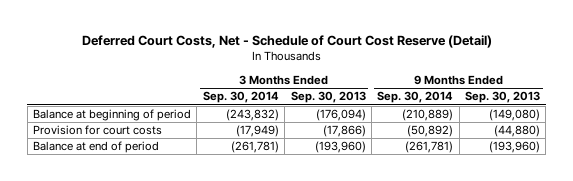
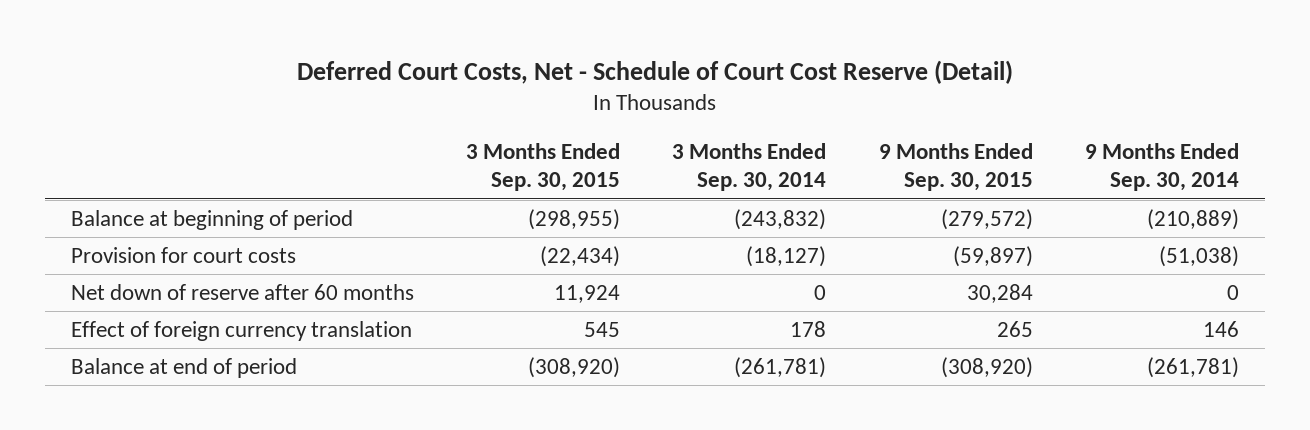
[290,91,366,104] Sep. 30, 2013 -> none
[465,91,541,104] Sep. 30, 2013 -> none
none -> [466,142,621,192] 3 Months Ended Sep. 30, 2015
none -> [878,142,1033,192] 9 Months Ended Sep. 30, 2015
[235,125,279,138] (17,949) -> [746,246,827,268] (18,127)
[407,125,454,138] (50,892) -> [1158,246,1239,268] (51,038)
none -> [70,284,414,301] Net down of reserve after 60 months
none -> [70,321,412,342] Effect of foreign currency translation

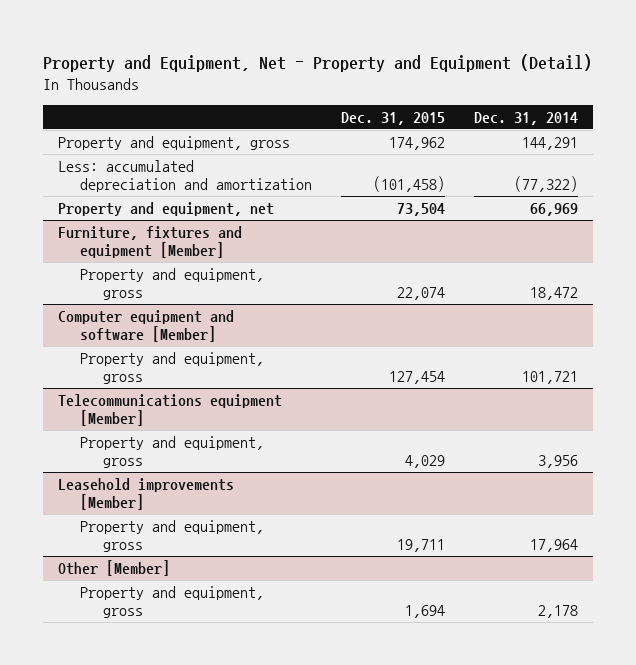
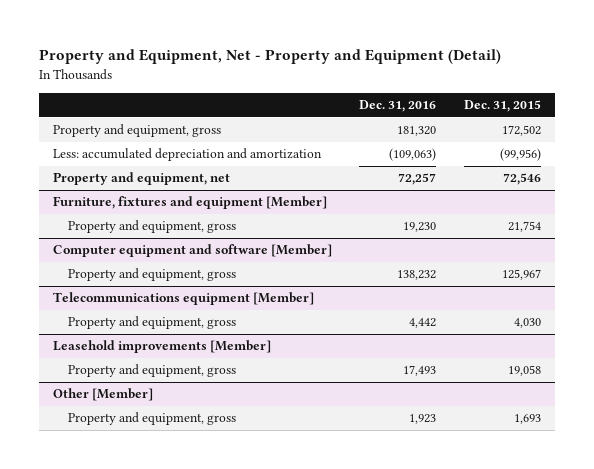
[474,111,579,125] Dec. 31, 2014 -> none
none -> [359,100,437,113] Dec. 31, 2016
[389,137,446,151] 174,962 -> [501,125,541,137] 172,502
[373,176,446,193] (101,458) -> [499,148,541,162] (99,956)
[397,203,446,217] 73,504 -> [502,173,541,186] 72,546
[397,287,446,301] 22,074 -> [507,221,541,233] 21,754
[389,371,446,385] 127,454 -> [501,269,541,281] 125,967
[405,455,446,469] 4,029 -> [513,318,541,329] 4,030
[397,539,446,553] 19,711 -> [507,365,541,377] 19,058
[405,605,446,619] 1,694 -> [513,414,541,425] 1,693

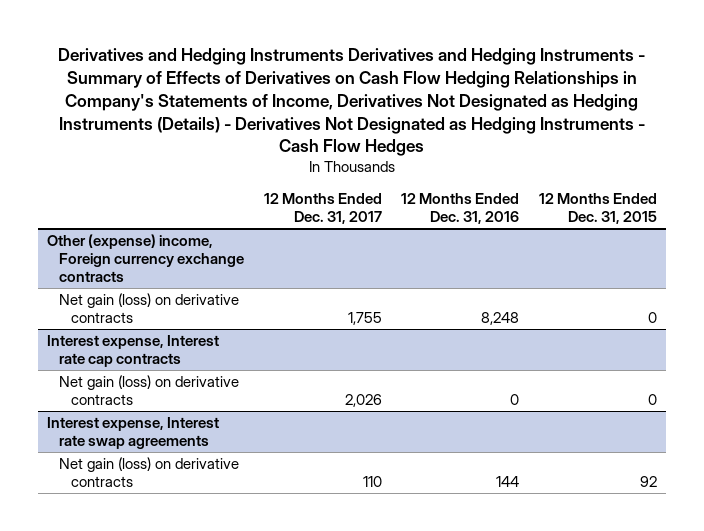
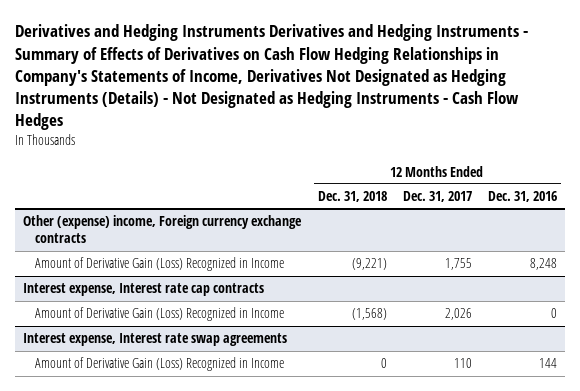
[57,47,645,157] Derivatives and Hedging Instruments Derivatives and Hedging Instruments - Summary of Effects of Derivatives on Cash Flow Hedging Relationships in Company's Statements of Income, Derivatives Not Designated as Hedging Instruments (Details) - Derivatives Not Designated as Hedging Instruments - Cash Flow Hedges -> [15,24,529,130] Derivatives and Hedging Instruments Derivatives and Hedging Instruments - Summary of Effects of Derivatives on Cash Flow Hedging Relationships in Company's Statements of Income, Derivatives Not Designated as Hedging Instruments (Details) - Not Designated as Hedging Instruments - Cash Flow Hedges
[538,193,657,224] 12 Months Ended Dec. 31, 2015 -> none
none -> [317,191,387,203] Dec. 31, 2018
[59,292,240,323] Net gain (loss) on derivative contracts -> [34,257,284,272] Amount of Derivative Gain (Loss) Recognized in Income
[59,374,240,405] Net gain (loss) on derivative contracts -> [34,307,284,322] Amount of Derivative Gain (Loss) Recognized in Income
[59,456,240,487] Net gain (loss) on derivative contracts -> [34,357,284,372] Amount of Derivative Gain (Loss) Recognized in Income

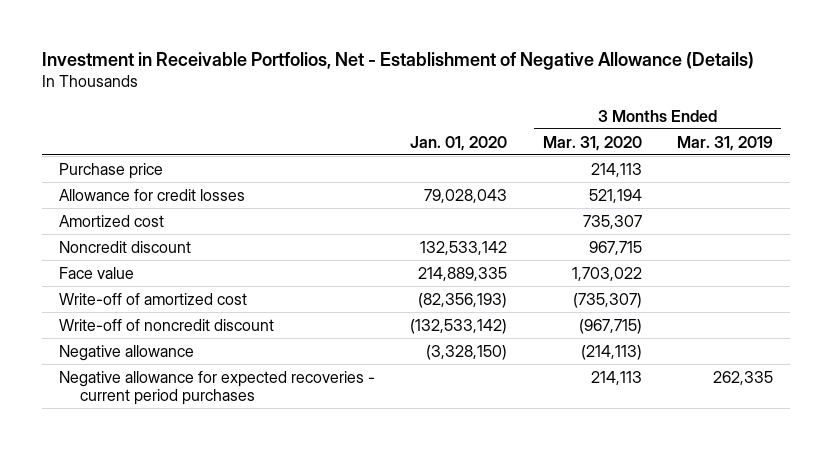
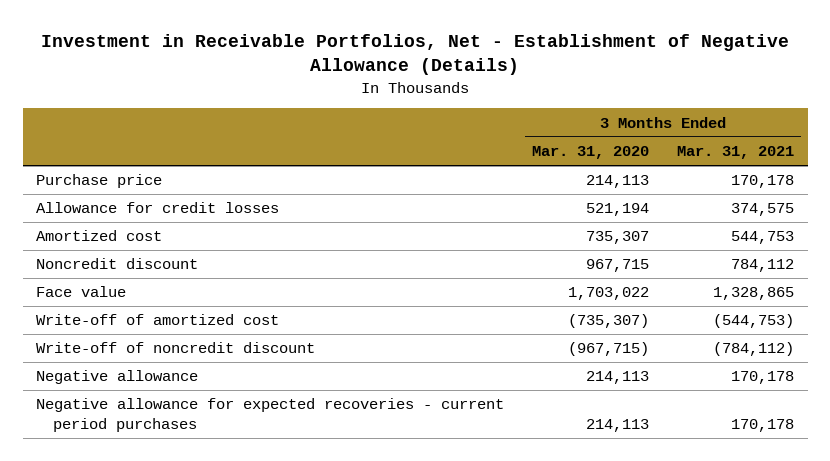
[410,135,508,151] Jan. 01, 2020 -> none
[676,135,773,151] Mar. 31, 2019 -> none
none -> [676,146,794,160] Mar. 31, 2021
[580,344,642,360] (214,113) -> [586,371,650,385] 214,113

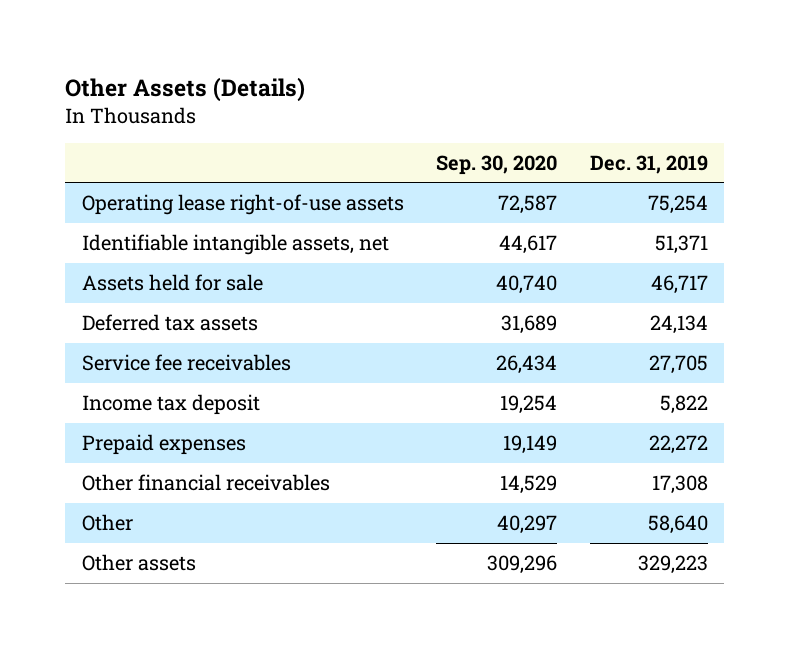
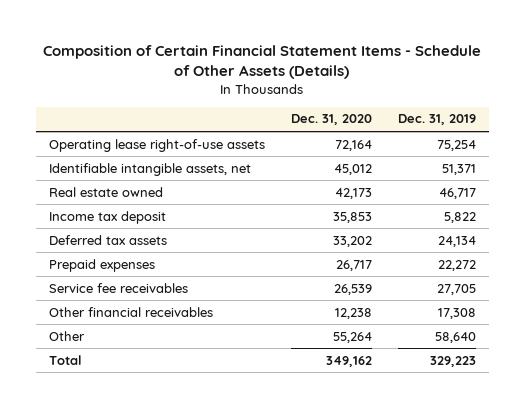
[65,77,306,103] Other Assets (Details) -> [43,44,482,80] Composition of Certain Financial Statement Items - Schedule of Other Assets (Details)
[436,154,558,175] Sep. 30, 2020 -> none
none -> [290,114,372,126] Dec. 31, 2020
[81,273,263,291] Assets held for sale -> [48,186,163,197] Real estate owned
[81,313,258,331] Deferred tax assets -> [48,234,167,245] Deferred tax assets
[81,353,291,371] Service fee receivables -> [48,282,188,293] Service fee receivables
[81,553,196,571] Other assets -> [48,354,82,365] Total

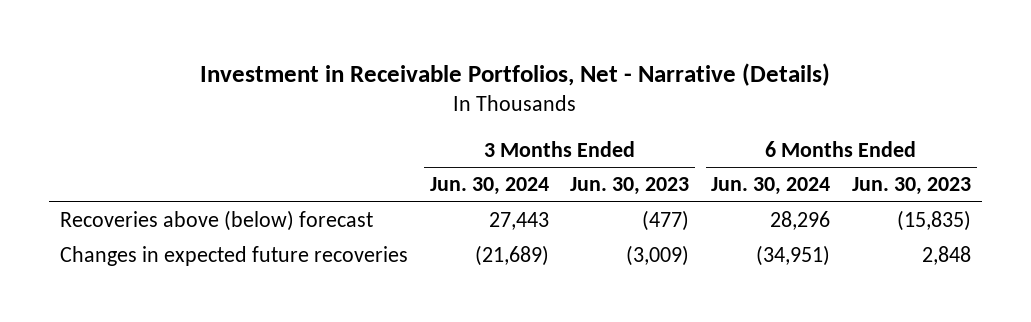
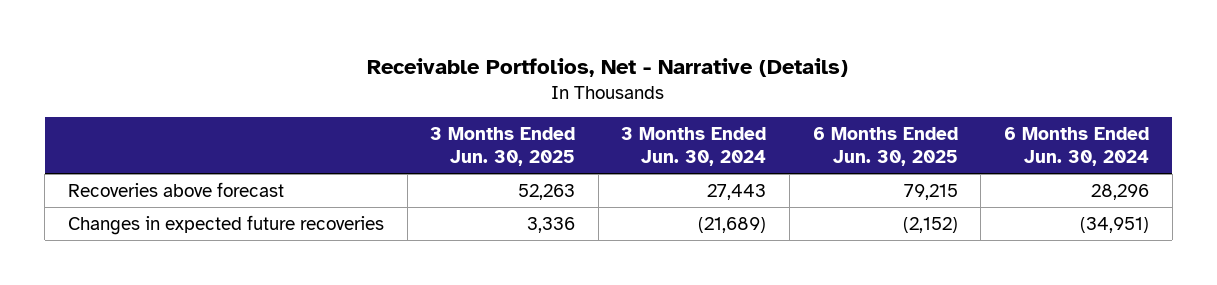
[200,63,831,87] Investment in Receivable Portfolios, Net - Narrative (Details) -> [367,57,849,77] Receivable Portfolios, Net - Narrative (Details)
[570,177,690,196] Jun. 30, 2023 -> none
[852,177,972,196] Jun. 30, 2023 -> none
none -> [430,126,576,167] 3 Months Ended Jun. 30, 2025
none -> [812,126,958,167] 6 Months Ended Jun. 30, 2025
[59,210,373,232] Recoveries above (below) forecast -> [67,181,284,197] Recoveries above forecast

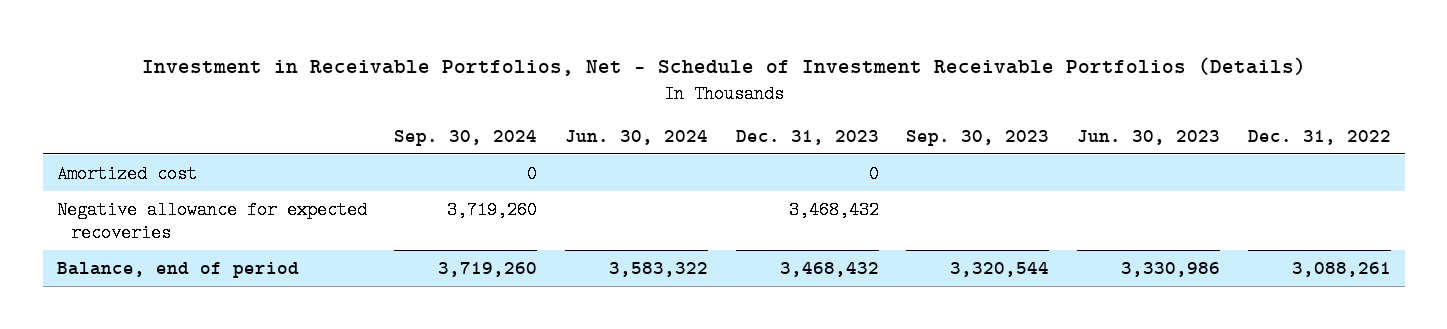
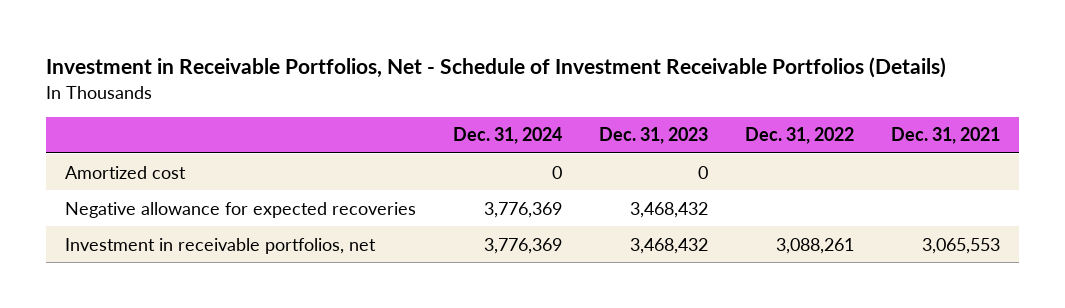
[394,129,538,146] Sep. 30, 2024 -> none
[565,129,709,145] Jun. 30, 2024 -> none
[906,129,1050,146] Sep. 30, 2023 -> none
[1077,129,1221,145] Jun. 30, 2023 -> none
none -> [452,127,562,145] Dec. 31, 2024
none -> [891,127,1001,145] Dec. 31, 2021
[56,261,299,278] Balance, end of period -> [64,237,376,254] Investment in receivable portfolios, net

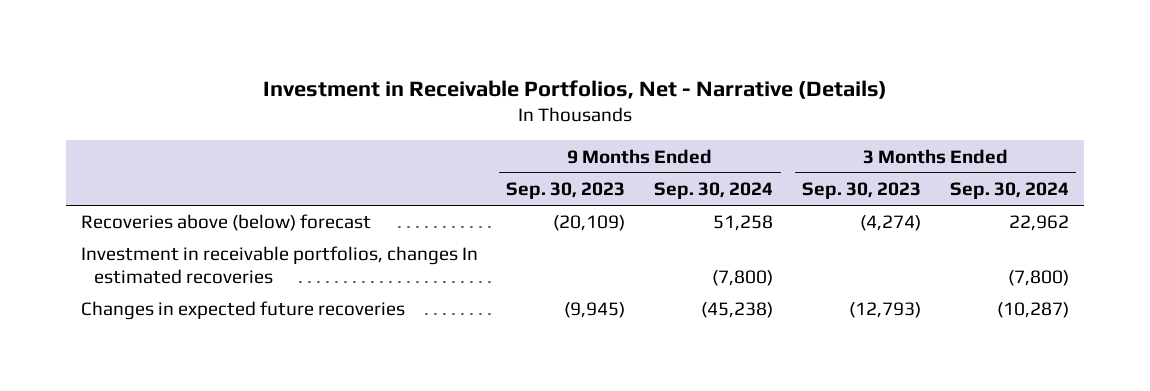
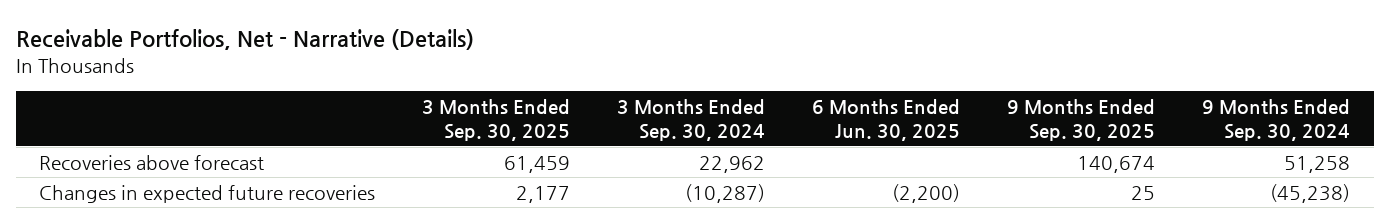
[262,79,887,99] Investment in Receivable Portfolios, Net - Narrative (Details) -> [15,28,474,50] Receivable Portfolios, Net - Narrative (Details)
[506,182,626,200] Sep. 30, 2023 -> none
[802,182,922,200] Sep. 30, 2023 -> none
none -> [422,98,571,142] 3 Months Ended Sep. 30, 2025
none -> [812,98,961,142] 6 Months Ended Jun. 30, 2025
none -> [1007,98,1156,142] 9 Months Ended Sep. 30, 2025
[80,246,478,284] Investment in receivable portfolios, changes In estimated recoveries -> none
[80,214,371,232] Recoveries above (below) forecast -> [39,154,265,170] Recoveries above forecast

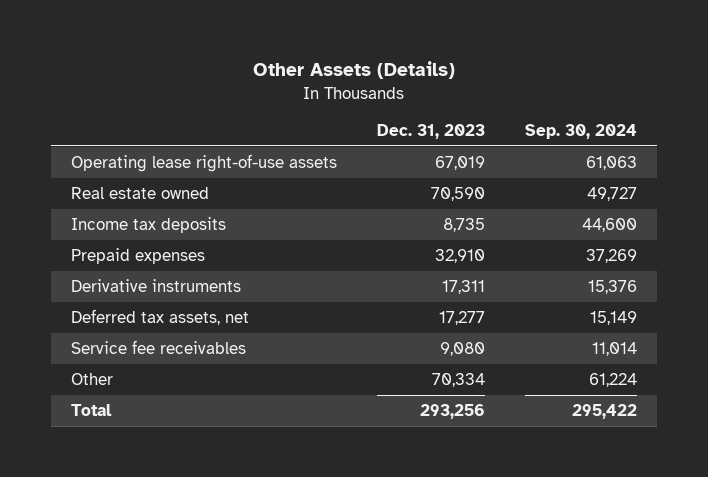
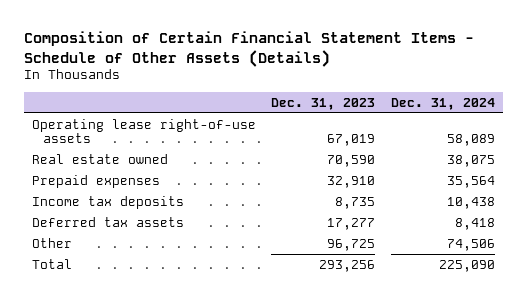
[252,61,455,80] Other Assets (Details) -> [23,31,474,67] Composition of Certain Financial Statement Items - Schedule of Other Assets (Details)
[524,123,637,139] Sep. 30, 2024 -> none
none -> [390,97,495,110] Dec. 31, 2024
[70,278,241,292] Derivative instruments -> none
[70,339,246,354] Service fee receivables -> none
[70,216,226,233] Income tax deposits -> [31,195,184,209] Income tax deposits
[70,308,249,325] Deferred tax assets, net -> [31,216,184,227] Deferred tax assets
[431,372,485,387] 70,334 -> [327,238,376,251] 96,725

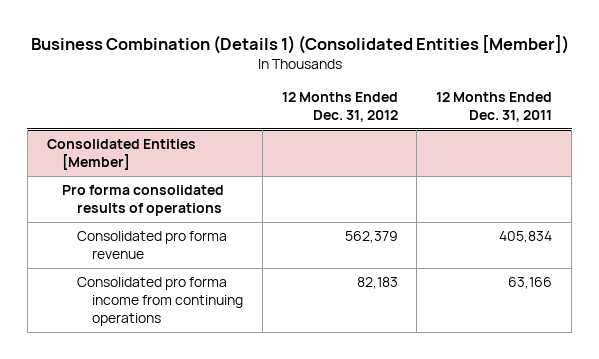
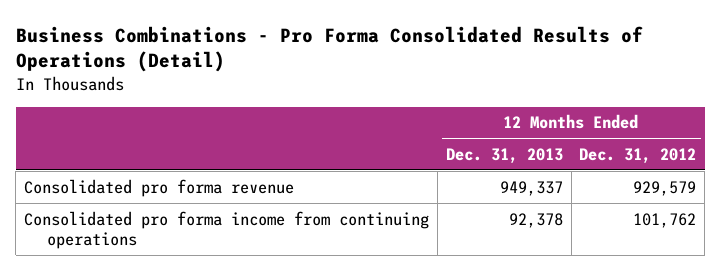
[30,34,569,54] Business Combination (Details 1) (Consolidated Entities [Member]) -> [15,25,643,73] Business Combinations - Pro Forma Consolidated Results of Operations (Detail)
[436,92,553,122] 12 Months Ended Dec. 31, 2011 -> none
none -> [445,147,563,164] Dec. 31, 2013
[46,139,196,170] Consolidated Entities [Member] -> none
[61,185,224,216] Pro forma consolidated results of operations -> none
[344,231,398,244] 562,379 -> [633,180,697,196] 929,579
[356,277,398,290] 82,183 -> [633,212,697,228] 101,762

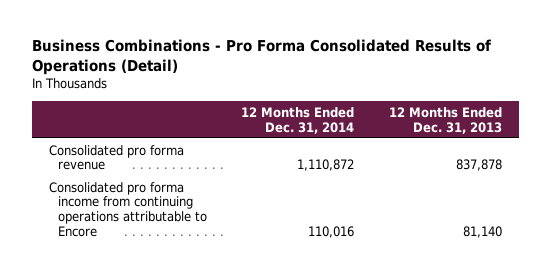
[579,147,697,164] Dec. 31, 2012 -> none
none -> [241,106,355,134] 12 Months Ended Dec. 31, 2014
[499,180,563,196] 949,337 -> [455,159,502,172] 837,878
[24,210,430,249] Consolidated pro forma income from continuing operations -> [48,181,208,237] Consolidated pro forma income from continuing operations attributable to Encore
[508,212,563,228] 92,378 -> [462,225,502,238] 81,140

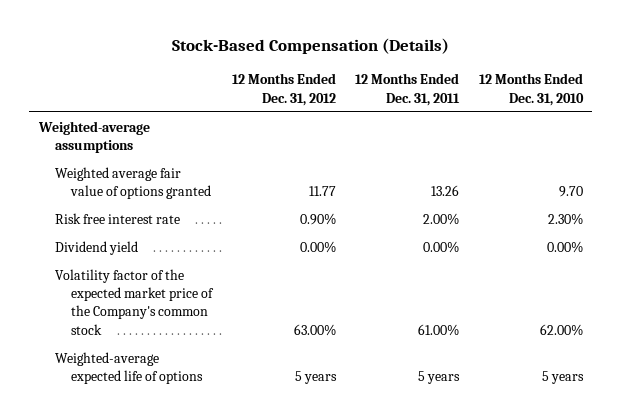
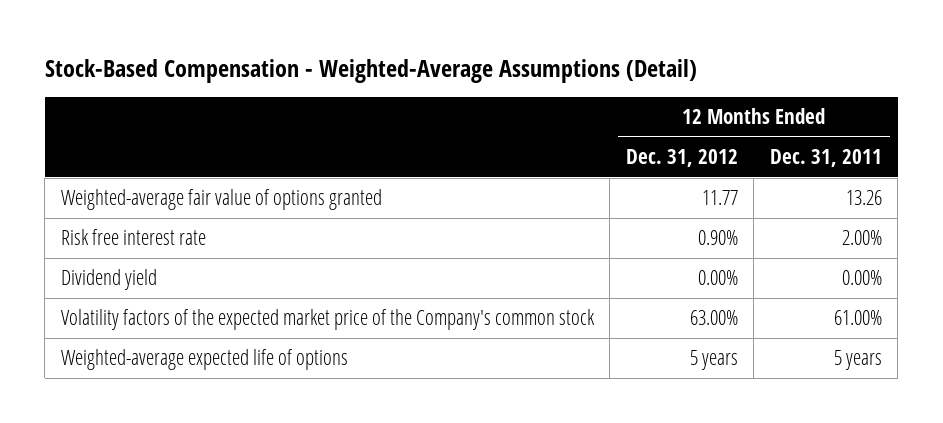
[171,38,449,55] Stock-Based Compensation (Details) -> [44,58,697,83] Stock-Based Compensation - Weighted-Average Assumptions (Detail)
[478,73,584,106] 12 Months Ended Dec. 31, 2010 -> none
[37,120,150,154] Weighted-average assumptions -> none
[54,166,212,200] Weighted average fair value of options granted -> [60,189,382,211] Weighted-average fair value of options granted
[54,268,215,335] Volatility factor of the expected market price of the Company's common stock -> [60,309,595,331] Volatility factors of the expected market price of the Company's common stock

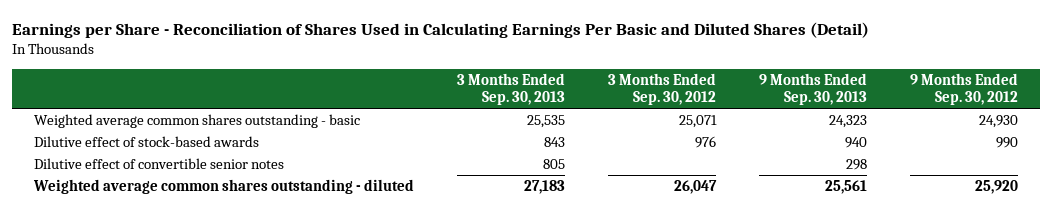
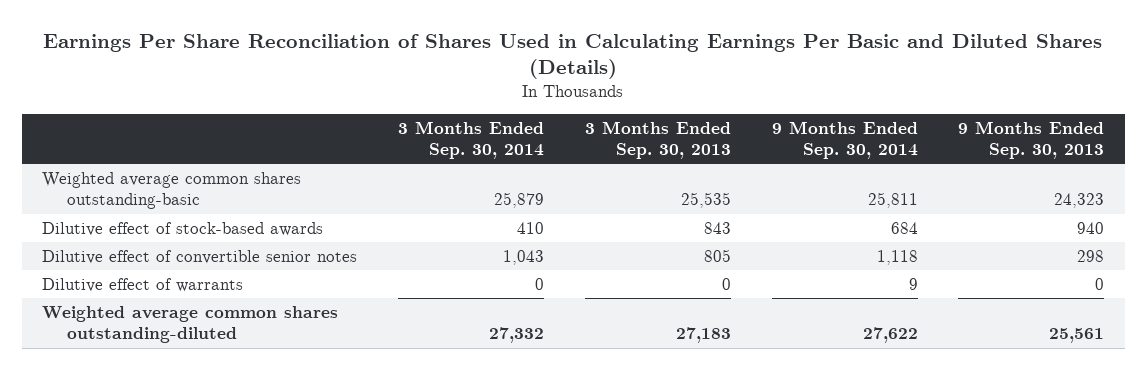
[12,21,870,38] Earnings per Share - Reconciliation of Shares Used in Calculating Earnings Per Basic and Diluted Shares (Detail) -> [43,33,1103,79] Earnings Per Share Reconciliation of Shares Used in Calculating Earnings Per Basic and Diluted Shares (Details)
[607,72,716,106] 3 Months Ended Sep. 30, 2012 -> none
[910,72,1019,106] 9 Months Ended Sep. 30, 2012 -> none
none -> [397,120,544,159] 3 Months Ended Sep. 30, 2014
none -> [771,120,918,159] 9 Months Ended Sep. 30, 2014
[33,113,360,128] Weighted average common shares outstanding - basic -> [41,171,301,210] Weighted average common shares outstanding-basic
none -> [41,277,243,292] Dilutive effect of warrants
[32,178,414,194] Weighted average common shares outstanding - diluted -> [41,305,338,344] Weighted average common shares outstanding-diluted

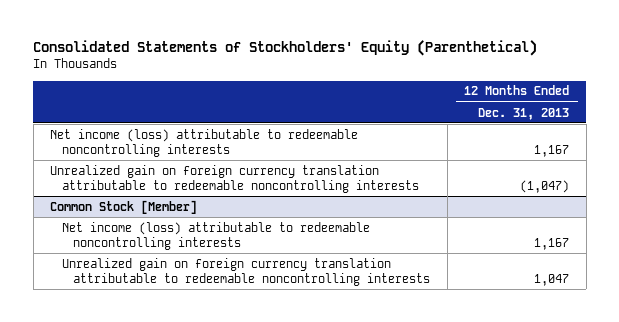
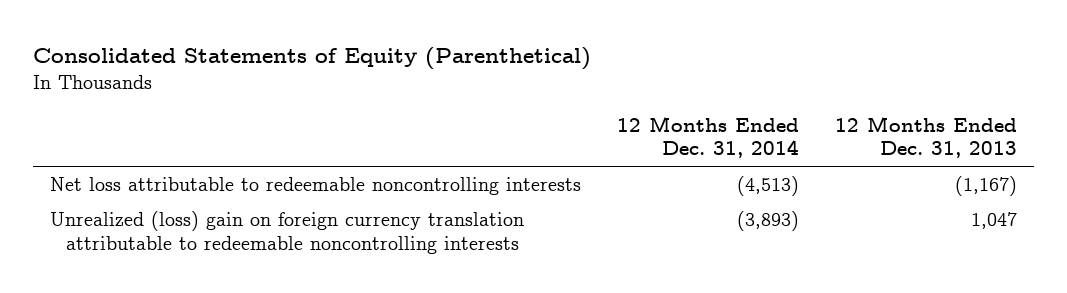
[33,40,538,57] Consolidated Statements of Stockholders' Equity (Parenthetical) -> [32,46,591,70] Consolidated Statements of Equity (Parenthetical)
none -> [617,115,800,159] 12 Months Ended Dec. 31, 2014
[50,199,198,214] Common Stock [Member] -> none
[61,221,370,251] Net income (loss) attributable to redeemable noncontrolling interests -> none
[61,257,431,287] Unrealized gain on foreign currency translation attributable to redeemable noncontrolling interests -> none
[50,128,359,158] Net income (loss) attributable to redeemable noncontrolling interests -> [50,177,582,196] Net loss attributable to redeemable noncontrolling interests
[534,145,570,158] 1,167 -> [954,176,1017,197] (1,167)
[50,164,419,194] Unrealized gain on foreign currency translation attributable to redeemable noncontrolling interests -> [50,211,525,254] Unrealized (loss) gain on foreign currency translation attributable to redeemable noncontrolling interests
[520,180,570,194] (1,047) -> [970,212,1017,230] 1,047

